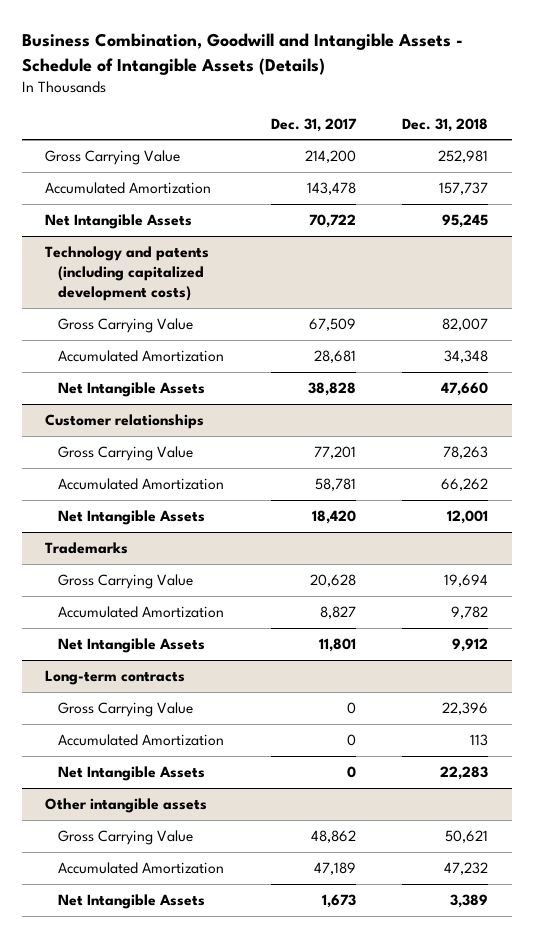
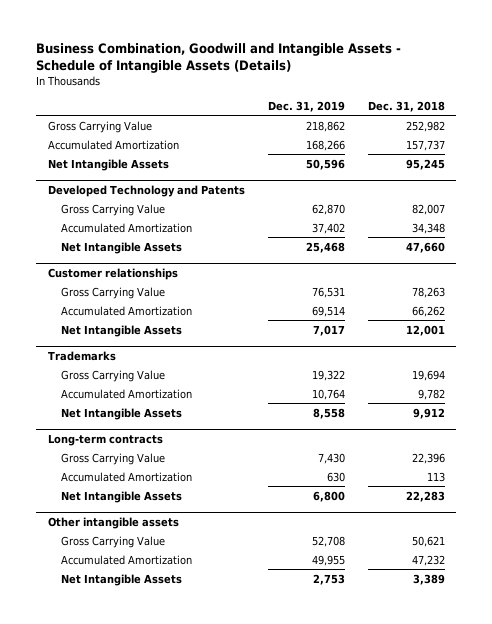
[270,117,357,132] Dec. 31, 2017 -> none
none -> [267,100,345,112] Dec. 31, 2019
[438,150,489,164] 252,981 -> [405,120,445,132] 252,982
[45,246,210,301] Technology and patents (including capitalized development costs) -> [47,184,245,197] Developed Technology and Patents

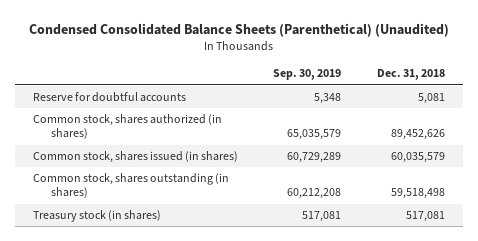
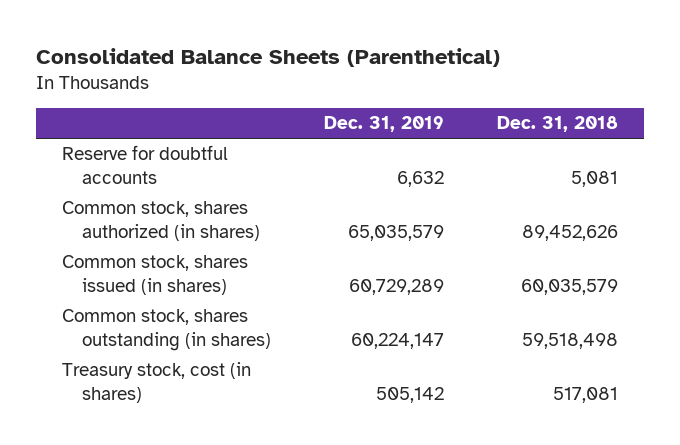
[28,22,449,37] Condensed Consolidated Balance Sheets (Parenthetical) (Unaudited) -> [35,48,500,68] Consolidated Balance Sheets (Parenthetical)
[273,69,342,81] Sep. 30, 2019 -> none
none -> [323,116,444,133] Dec. 31, 2019
[32,210,161,223] Treasury stock (in shares) -> [62,362,252,404] Treasury stock, cost (in shares)

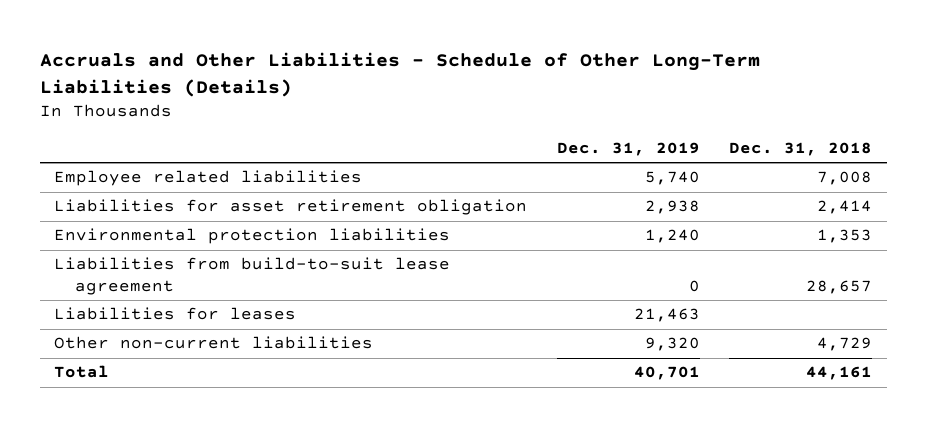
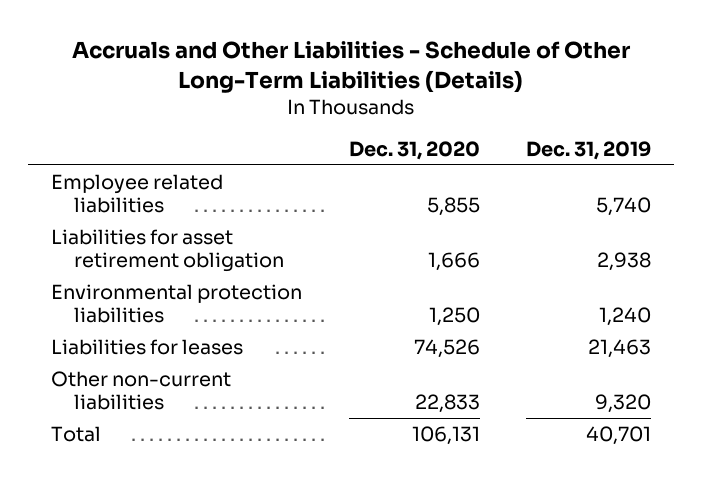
[729,142,873,157] Dec. 31, 2018 -> none
none -> [348,140,480,160] Dec. 31, 2020
[54,257,451,295] Liabilities from build-to-suit lease agreement -> none

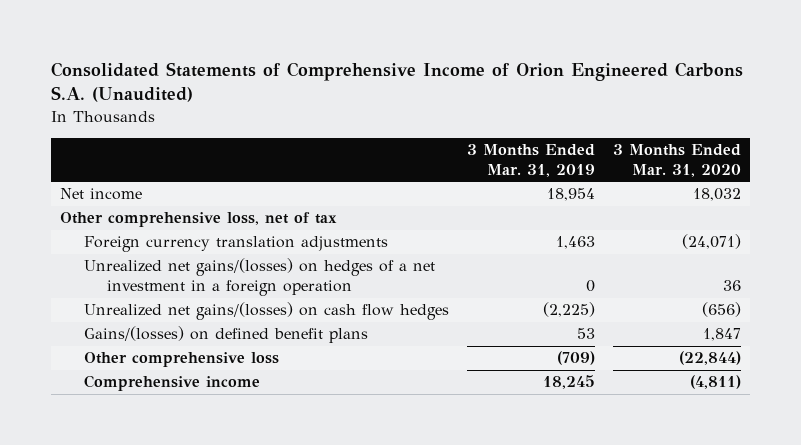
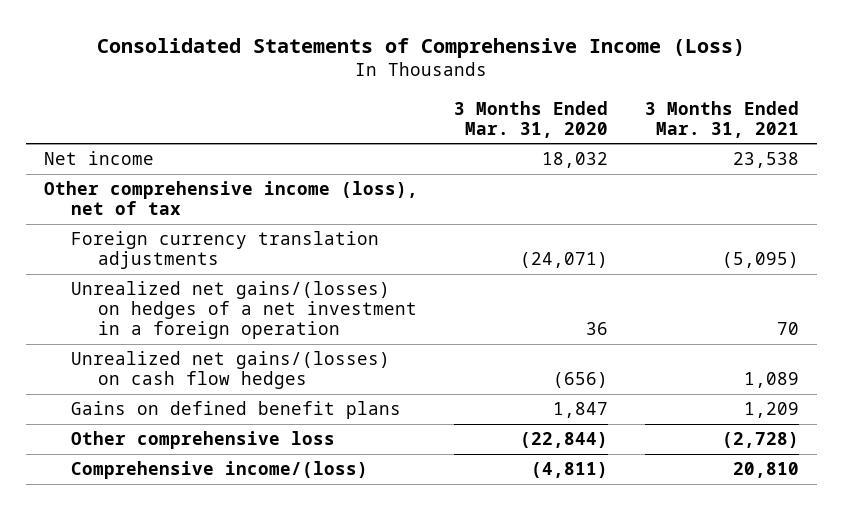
[51,61,744,103] Consolidated Statements of Comprehensive Income of Orion Engineered Carbons S.A. (Unaudited) -> [97,37,746,58] Consolidated Statements of Comprehensive Income (Loss)
[466,143,595,177] 3 Months Ended Mar. 31, 2019 -> none
none -> [644,100,799,138] 3 Months Ended Mar. 31, 2021
[60,212,338,228] Other comprehensive loss, net of tax -> [44,181,419,216] Other comprehensive income (loss), net of tax
[83,326,368,344] Gains/(losses) on defined benefit plans -> [70,401,401,420] Gains on defined benefit plans
[83,375,260,392] Comprehensive income -> [70,461,368,480] Comprehensive income/(loss)

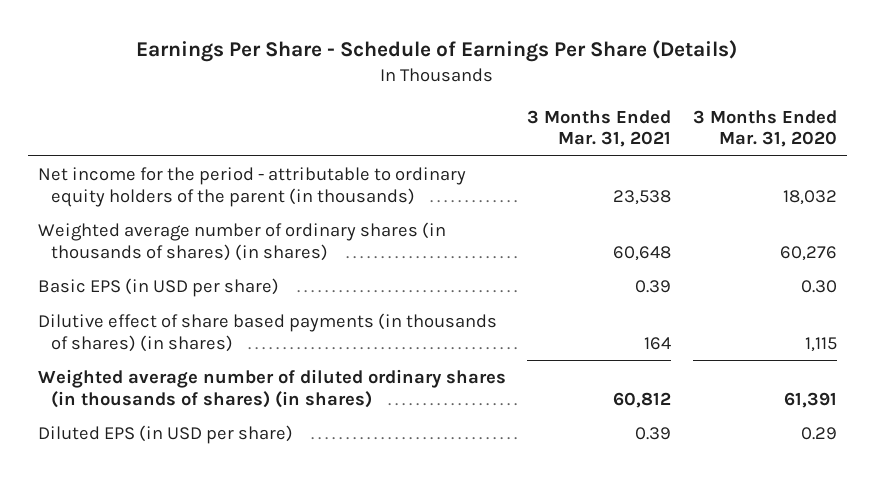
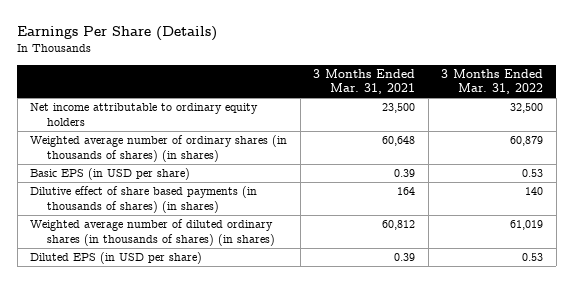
[136,40,738,63] Earnings Per Share - Schedule of Earnings Per Share (Details) -> [17,26,218,42] Earnings Per Share (Details)
[692,109,837,147] 3 Months Ended Mar. 31, 2020 -> none
none -> [441,68,544,95] 3 Months Ended Mar. 31, 2022
[38,167,467,207] Net income for the period - attributable to ordinary equity holders of the parent (in thousands) -> [30,103,259,126] Net income attributable to ordinary equity holders
[613,189,672,205] 23,538 -> [382,103,416,114] 23,500

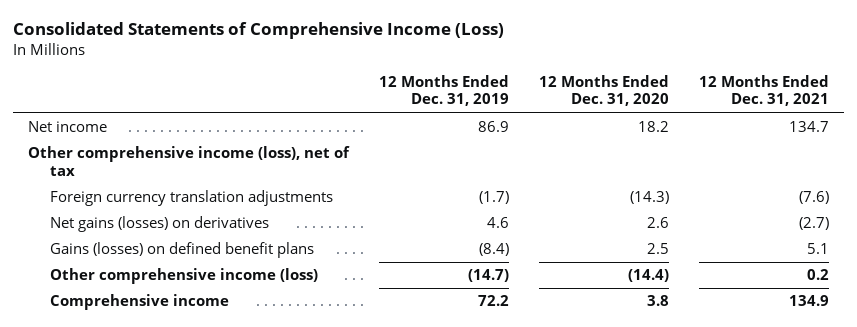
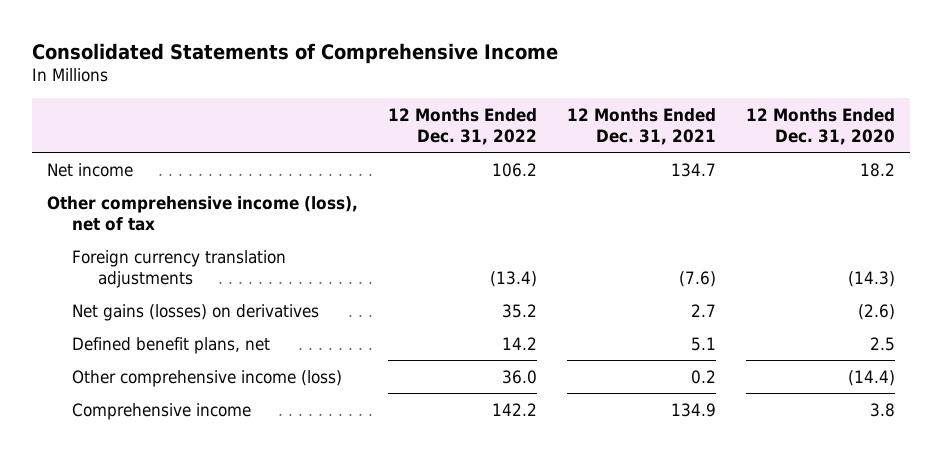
[12,22,504,40] Consolidated Statements of Comprehensive Income (Loss) -> [32,42,559,64] Consolidated Statements of Comprehensive Income
[378,75,509,107] 12 Months Ended Dec. 31, 2019 -> none
none -> [388,107,538,145] 12 Months Ended Dec. 31, 2022
[646,217,669,229] 2.6 -> [858,303,896,320] (2.6)
[798,217,829,231] (2.7) -> [691,303,717,317] 2.7
[50,242,315,259] Gains (losses) on defined benefit plans -> [72,336,271,354] Defined benefit plans, net

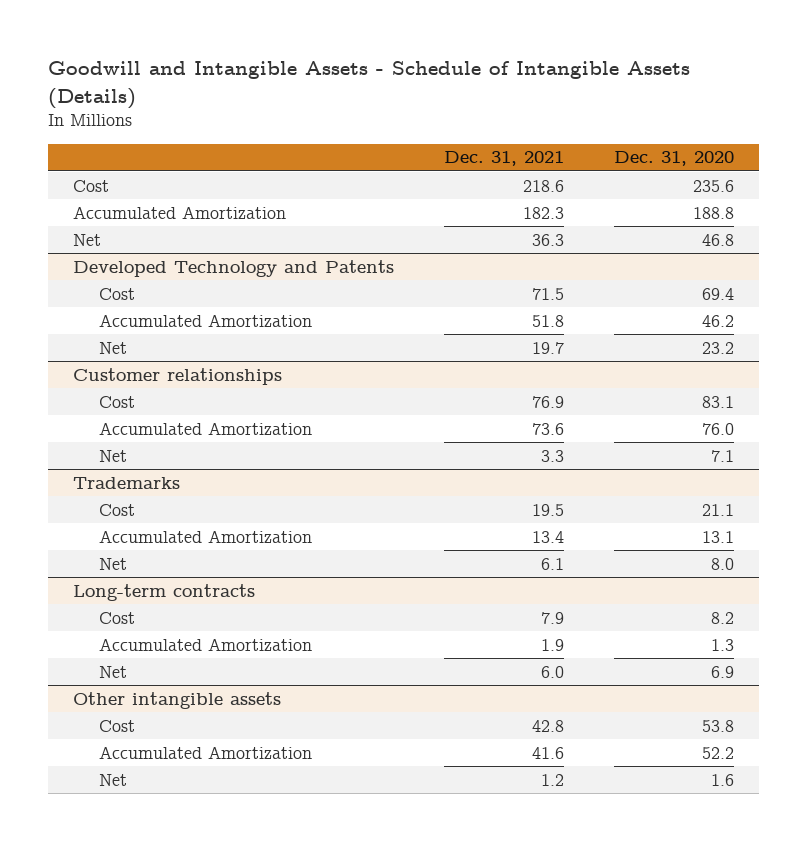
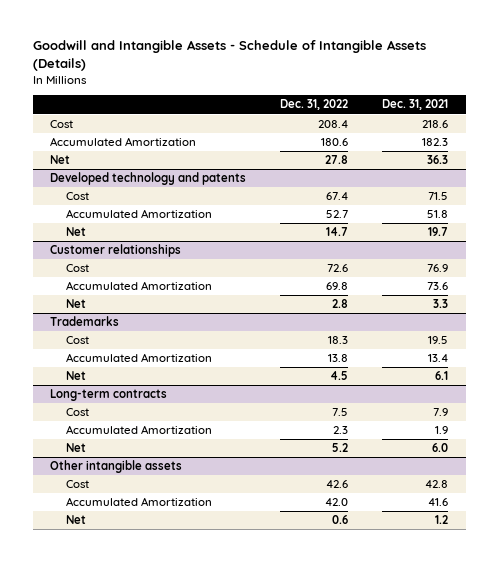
[614,151,735,167] Dec. 31, 2020 -> none
none -> [280,99,349,111] Dec. 31, 2022
[73,259,395,277] Developed Technology and Patents -> [49,172,246,186] Developed technology and patents

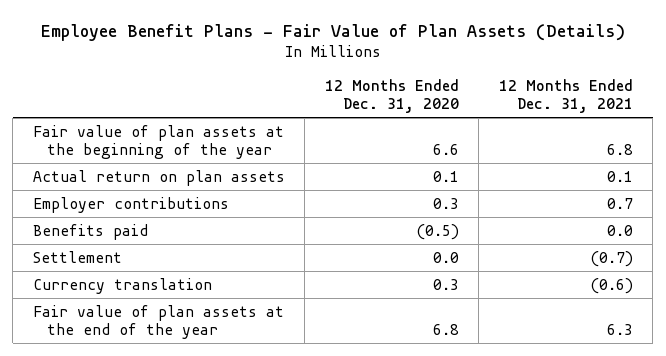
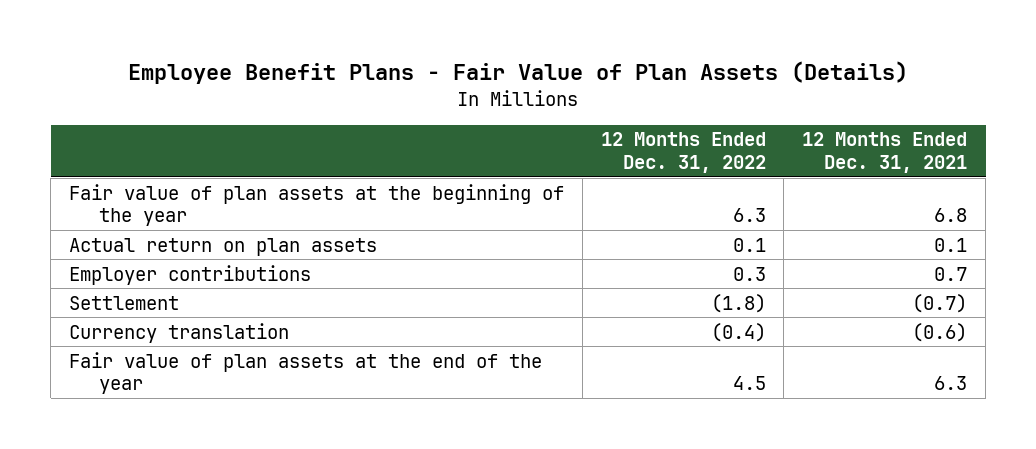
[324,79,459,114] 12 Months Ended Dec. 31, 2020 -> none
none -> [600,132,766,174] 12 Months Ended Dec. 31, 2022
[32,223,148,240] Benefits paid -> none

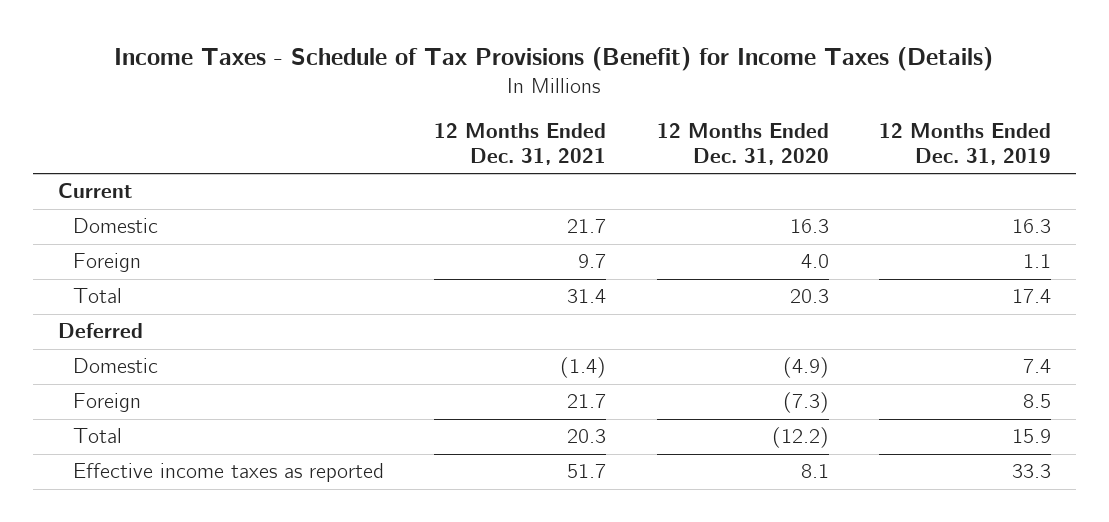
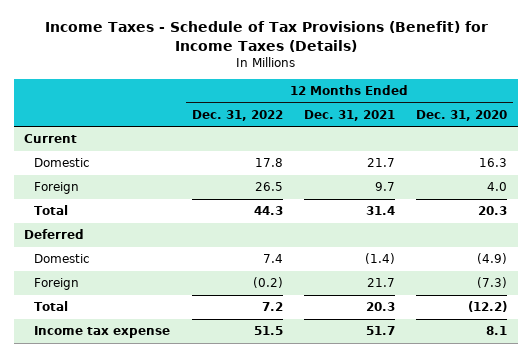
[878,123,1051,166] 12 Months Ended Dec. 31, 2019 -> none
none -> [191,109,283,121] Dec. 31, 2022
[73,463,385,483] Effective income taxes as reported -> [34,326,171,339] Income tax expense

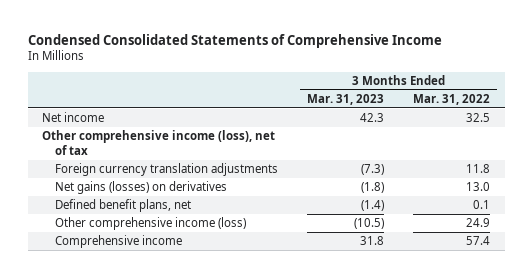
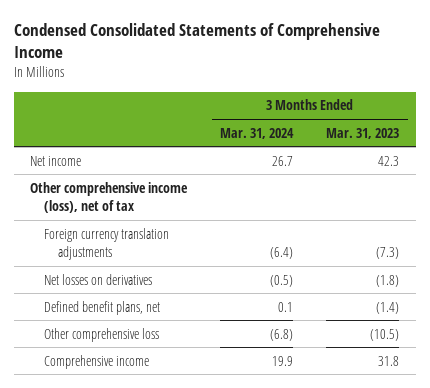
[413,93,491,105] Mar. 31, 2022 -> none
none -> [220,127,295,139] Mar. 31, 2024
[55,181,228,195] Net gains (losses) on derivatives -> [44,273,153,285] Net losses on derivatives
[55,217,247,231] Other comprehensive income (loss) -> [44,327,160,342] Other comprehensive loss

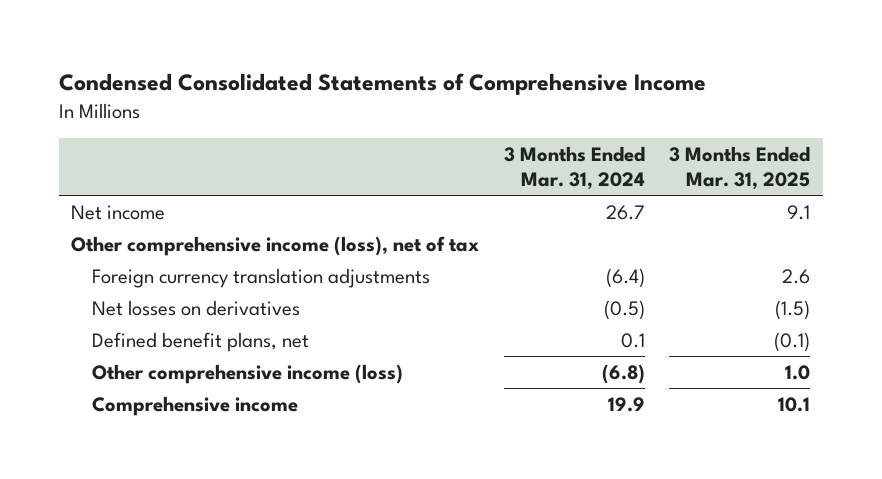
[326,127,400,139] Mar. 31, 2023 -> none
none -> [669,145,811,190] 3 Months Ended Mar. 31, 2025
[44,327,160,342] Other comprehensive loss -> [92,363,404,384] Other comprehensive income (loss)

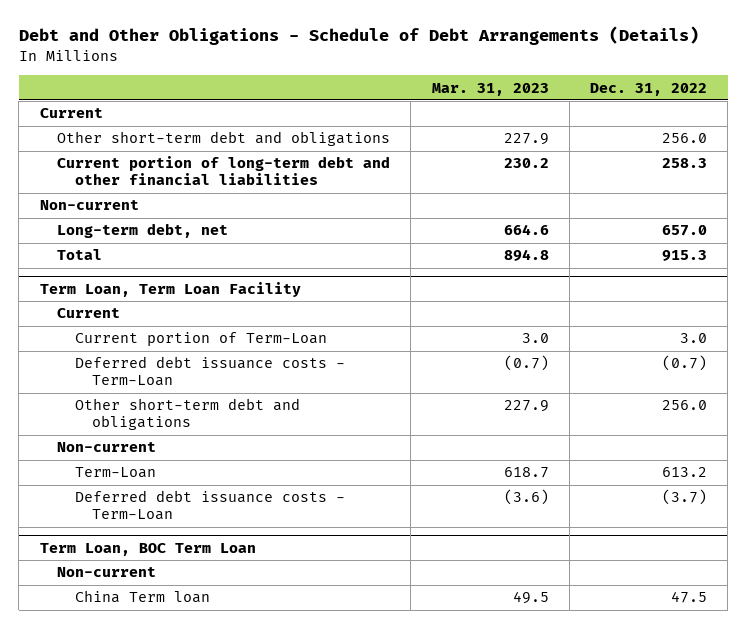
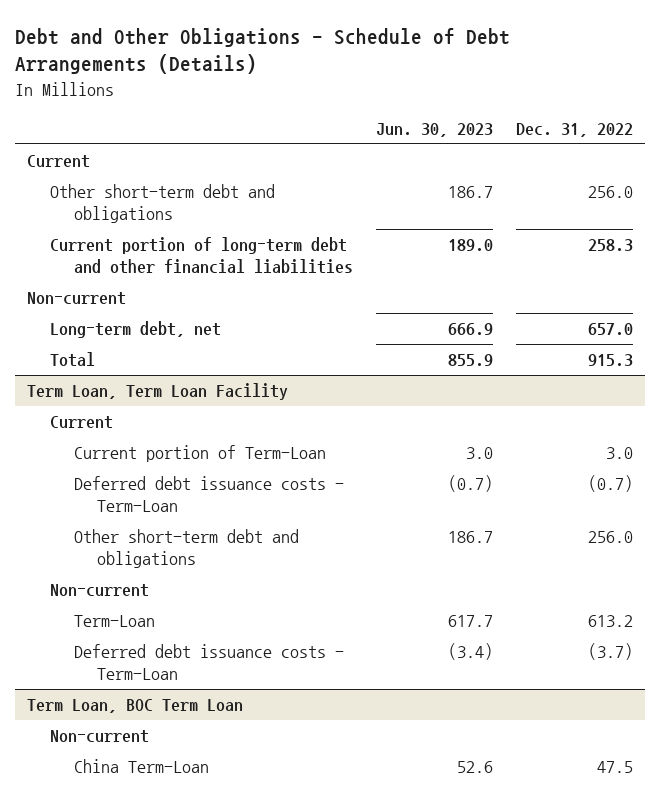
[431,82,549,96] Mar. 31, 2023 -> none
none -> [375,122,493,137] Jun. 30, 2023
[74,590,210,604] China Term loan -> [73,759,209,774] China Term-Loan

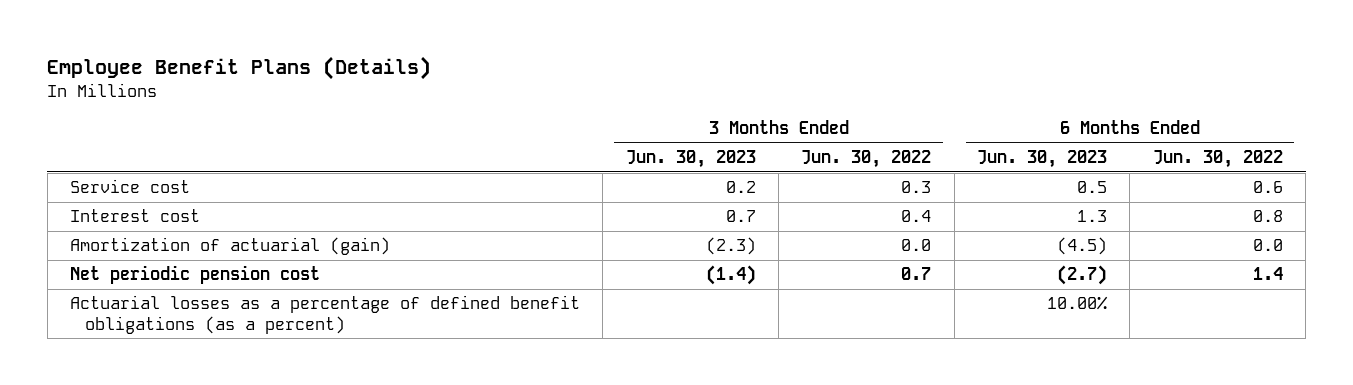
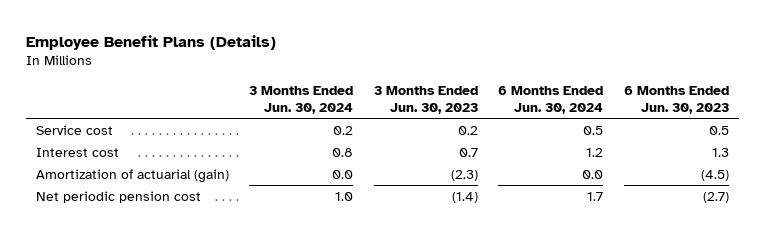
[801,150,932,169] Jun. 30, 2022 -> none
[1152,150,1283,169] Jun. 30, 2022 -> none
none -> [249,85,354,114] 3 Months Ended Jun. 30, 2024
none -> [498,85,604,114] 6 Months Ended Jun. 30, 2024
[69,295,580,334] Actuarial losses as a percentage of defined benefit obligations (as a percent) -> none

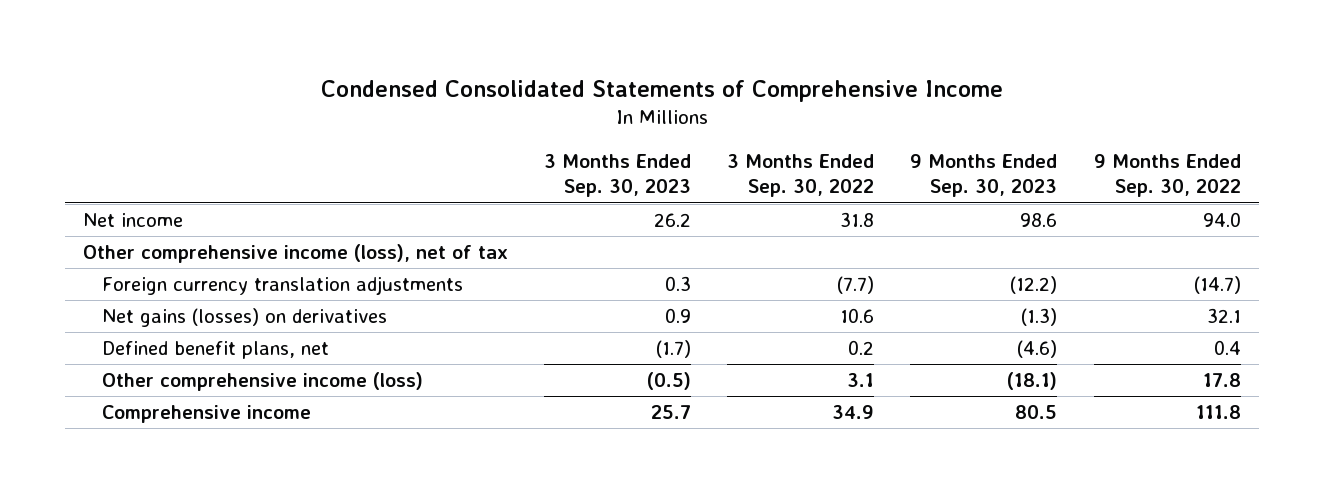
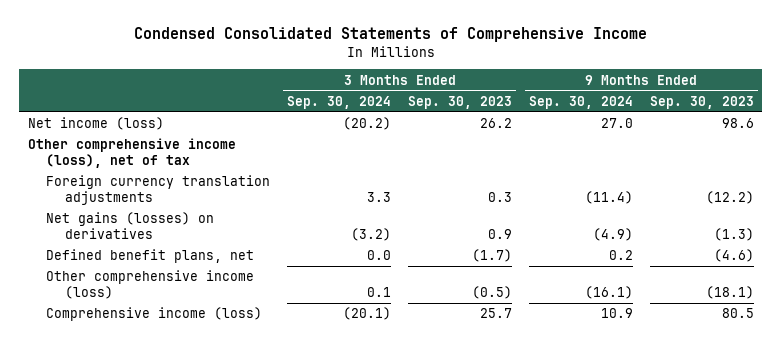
[727,153,875,198] 3 Months Ended Sep. 30, 2022 -> none
[1093,153,1241,198] 9 Months Ended Sep. 30, 2022 -> none
none -> [287,95,392,109] Sep. 30, 2024
none -> [528,95,633,109] Sep. 30, 2024
[83,213,184,228] Net income -> [27,117,164,131] Net income (loss)
[102,405,312,424] Comprehensive income -> [46,307,263,322] Comprehensive income (loss)

